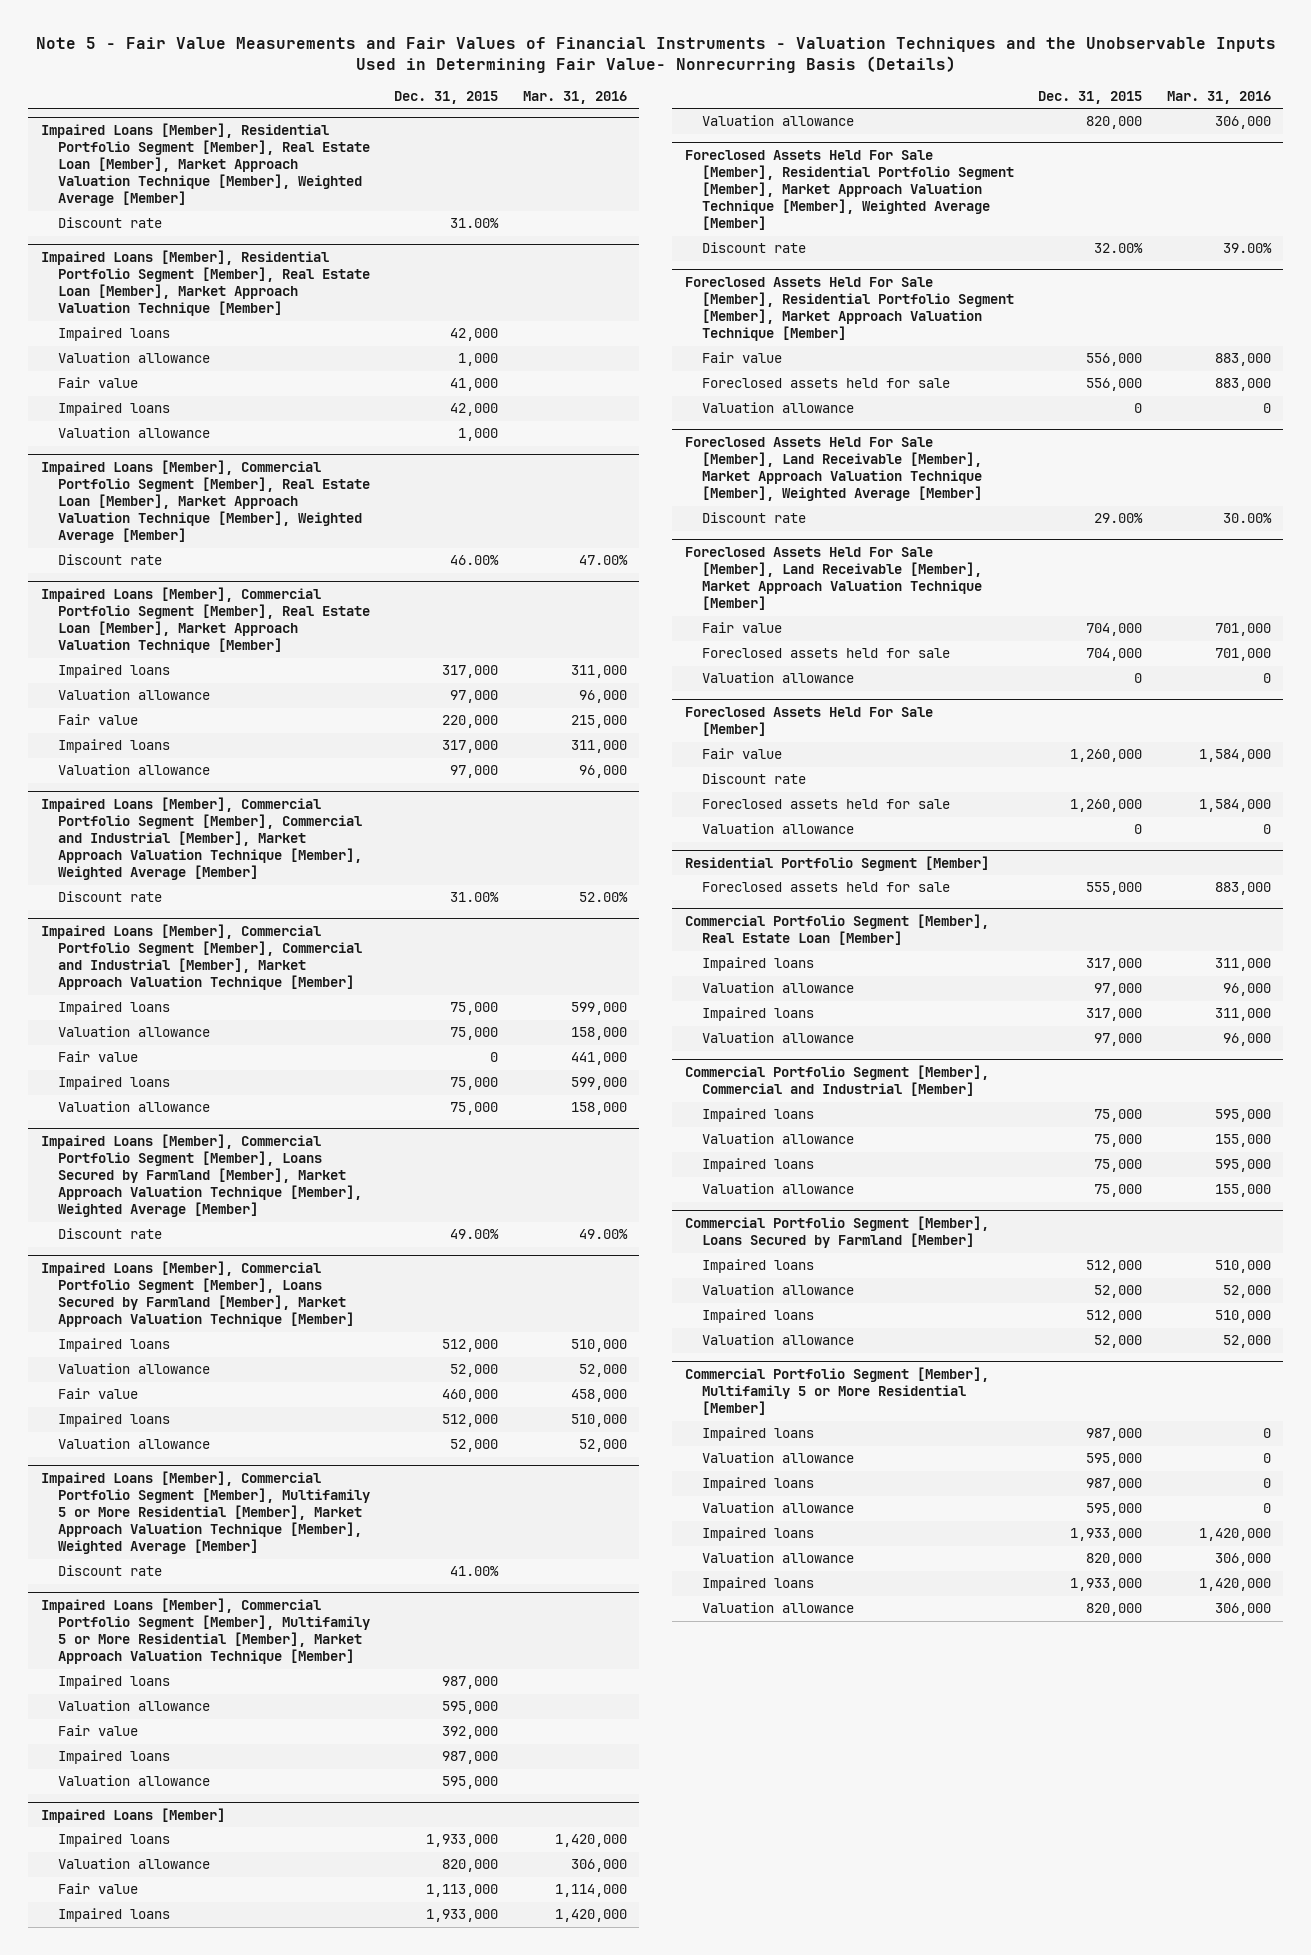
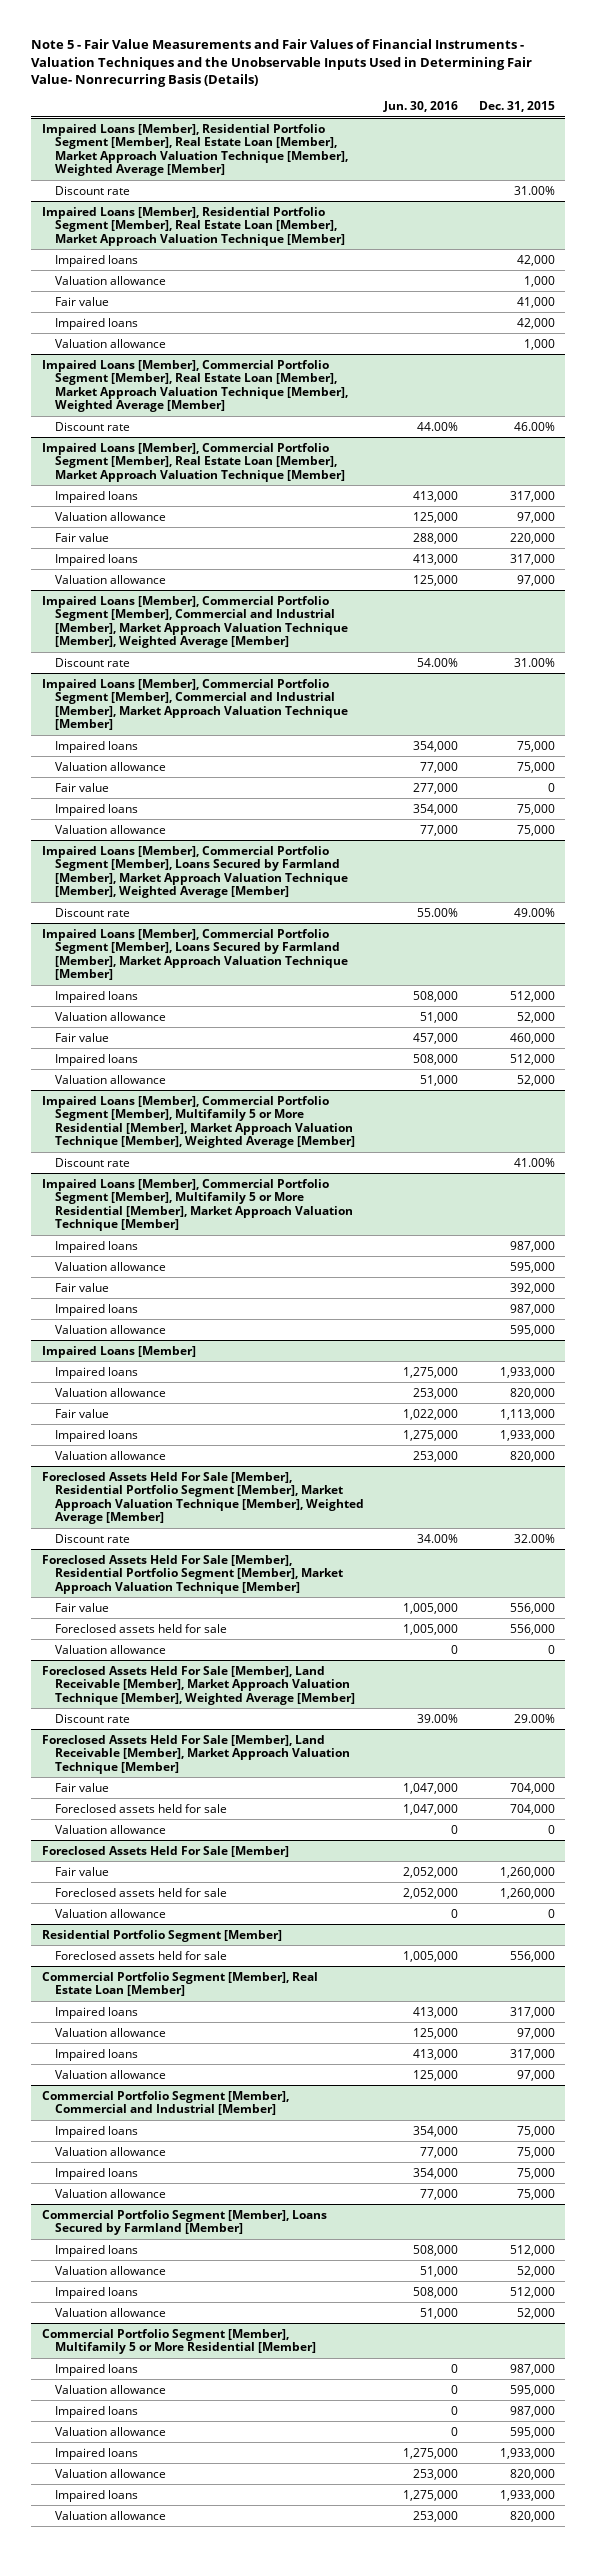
[522,90,627,104] Mar. 31, 2016 -> none
none -> [383,100,459,112] Jun. 30, 2016
[701,773,806,785] Discount rate -> none
[1086,882,1143,896] 555,000 -> [509,1950,555,1962] 556,000

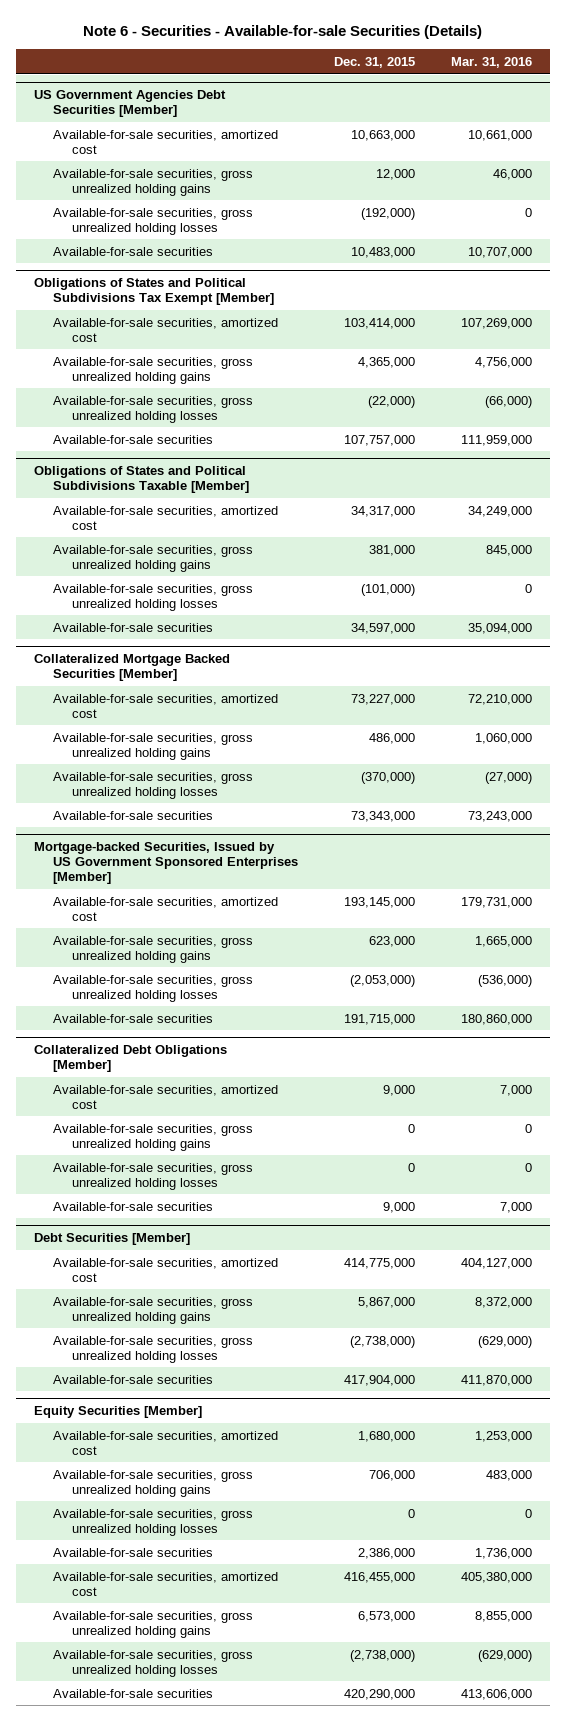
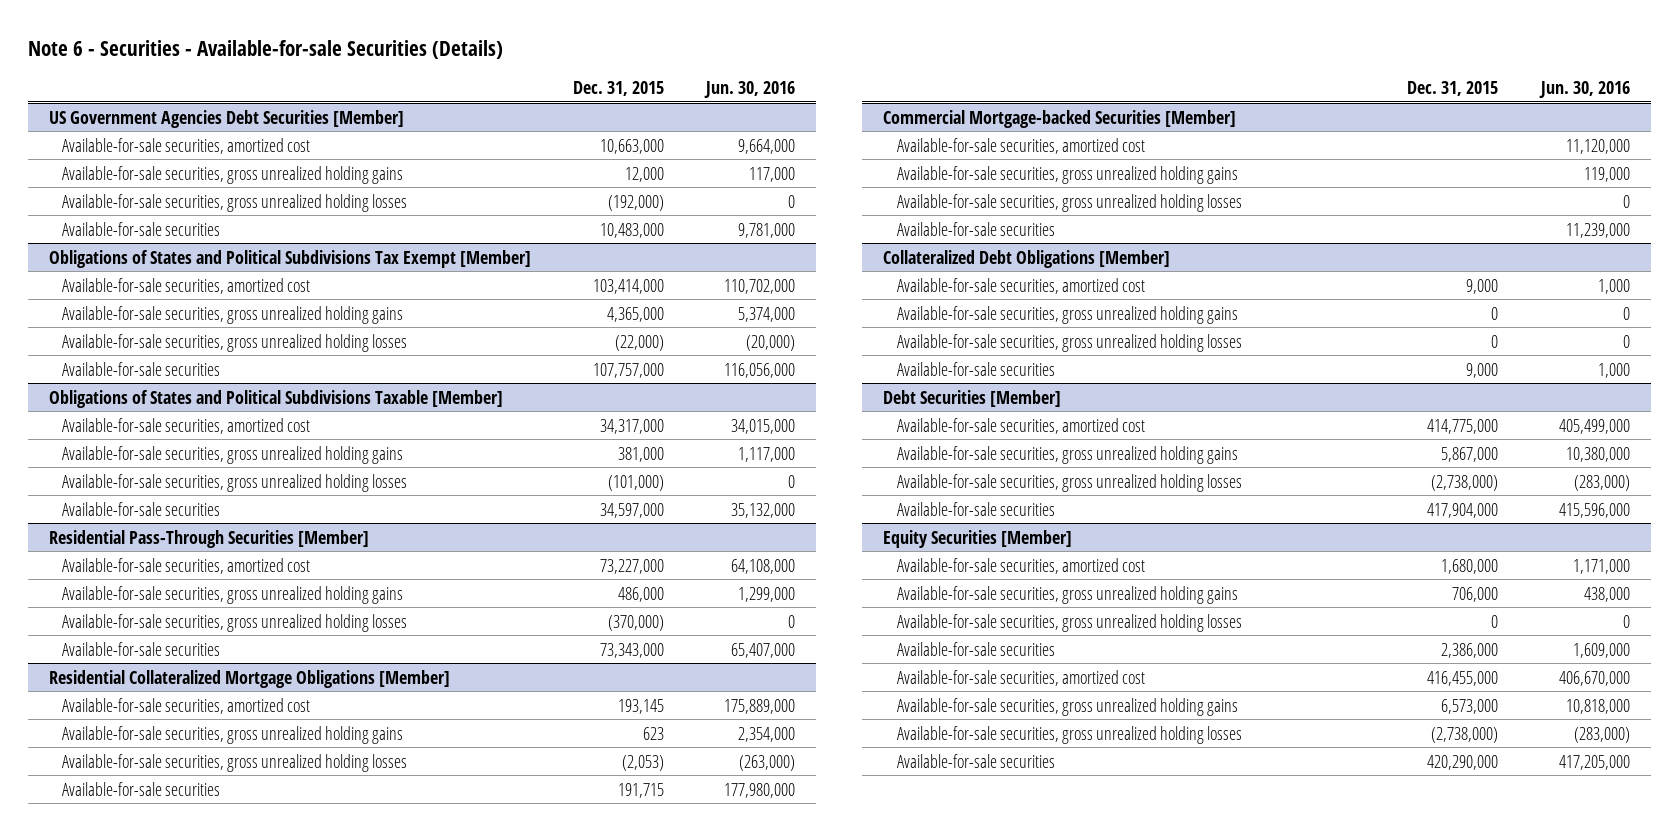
[451,56,533,68] Mar. 31, 2016 -> none
none -> [704,81,796,99] Jun. 30, 2016
[34,654,231,681] Collateralized Mortgage Backed Securities [Member] -> none
none -> [48,529,369,548] Residential Pass-Through Securities [Member]
[34,842,299,884] Mortgage-backed Securities, Issued by US Government Sponsored Enterprises [Member] -> none
none -> [48,669,450,688] Residential Collateralized Mortgage Obligations [Member]
[344,896,416,908] 193,145,000 -> [618,698,665,714] 193,145
[369,935,416,947] 623,000 -> [643,726,665,740] 623
[350,974,416,987] (2,053,000) -> [622,754,665,771] (2,053)
[344,1013,416,1025] 191,715,000 -> [618,782,665,798] 191,715
none -> [882,109,1236,128] Commercial Mortgage-backed Securities [Member]
none -> [896,137,1145,154] Available-for-sale securities, amortized cost
none -> [896,165,1238,184] Available-for-sale securities, gross unrealized holding gains
none -> [896,193,1242,212] Available-for-sale securities, gross unrealized holding losses
none -> [896,221,1055,236] Available-for-sale securities

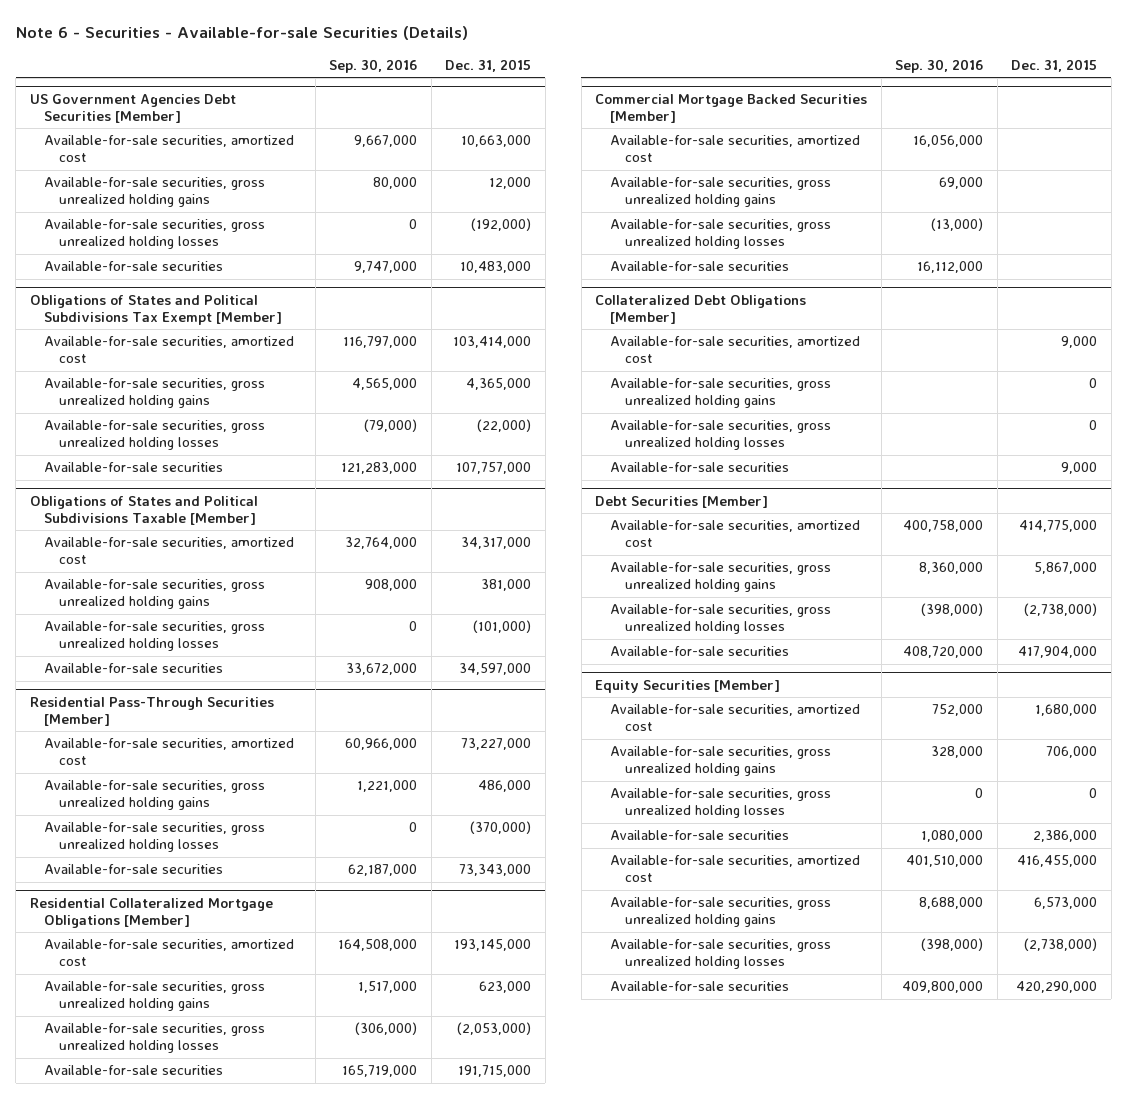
[704,81,796,99] Jun. 30, 2016 -> none
none -> [329,58,418,73] Sep. 30, 2016
[618,698,665,714] 193,145 -> [454,939,532,952] 193,145,000
[643,726,665,740] 623 -> [479,981,532,994] 623,000
[622,754,665,771] (2,053) -> [457,1022,532,1036] (2,053,000)
[618,782,665,798] 191,715 -> [458,1065,532,1078] 191,715,000
[882,109,1236,128] Commercial Mortgage-backed Securities [Member] -> [595,93,868,124] Commercial Mortgage Backed Securities [Member]

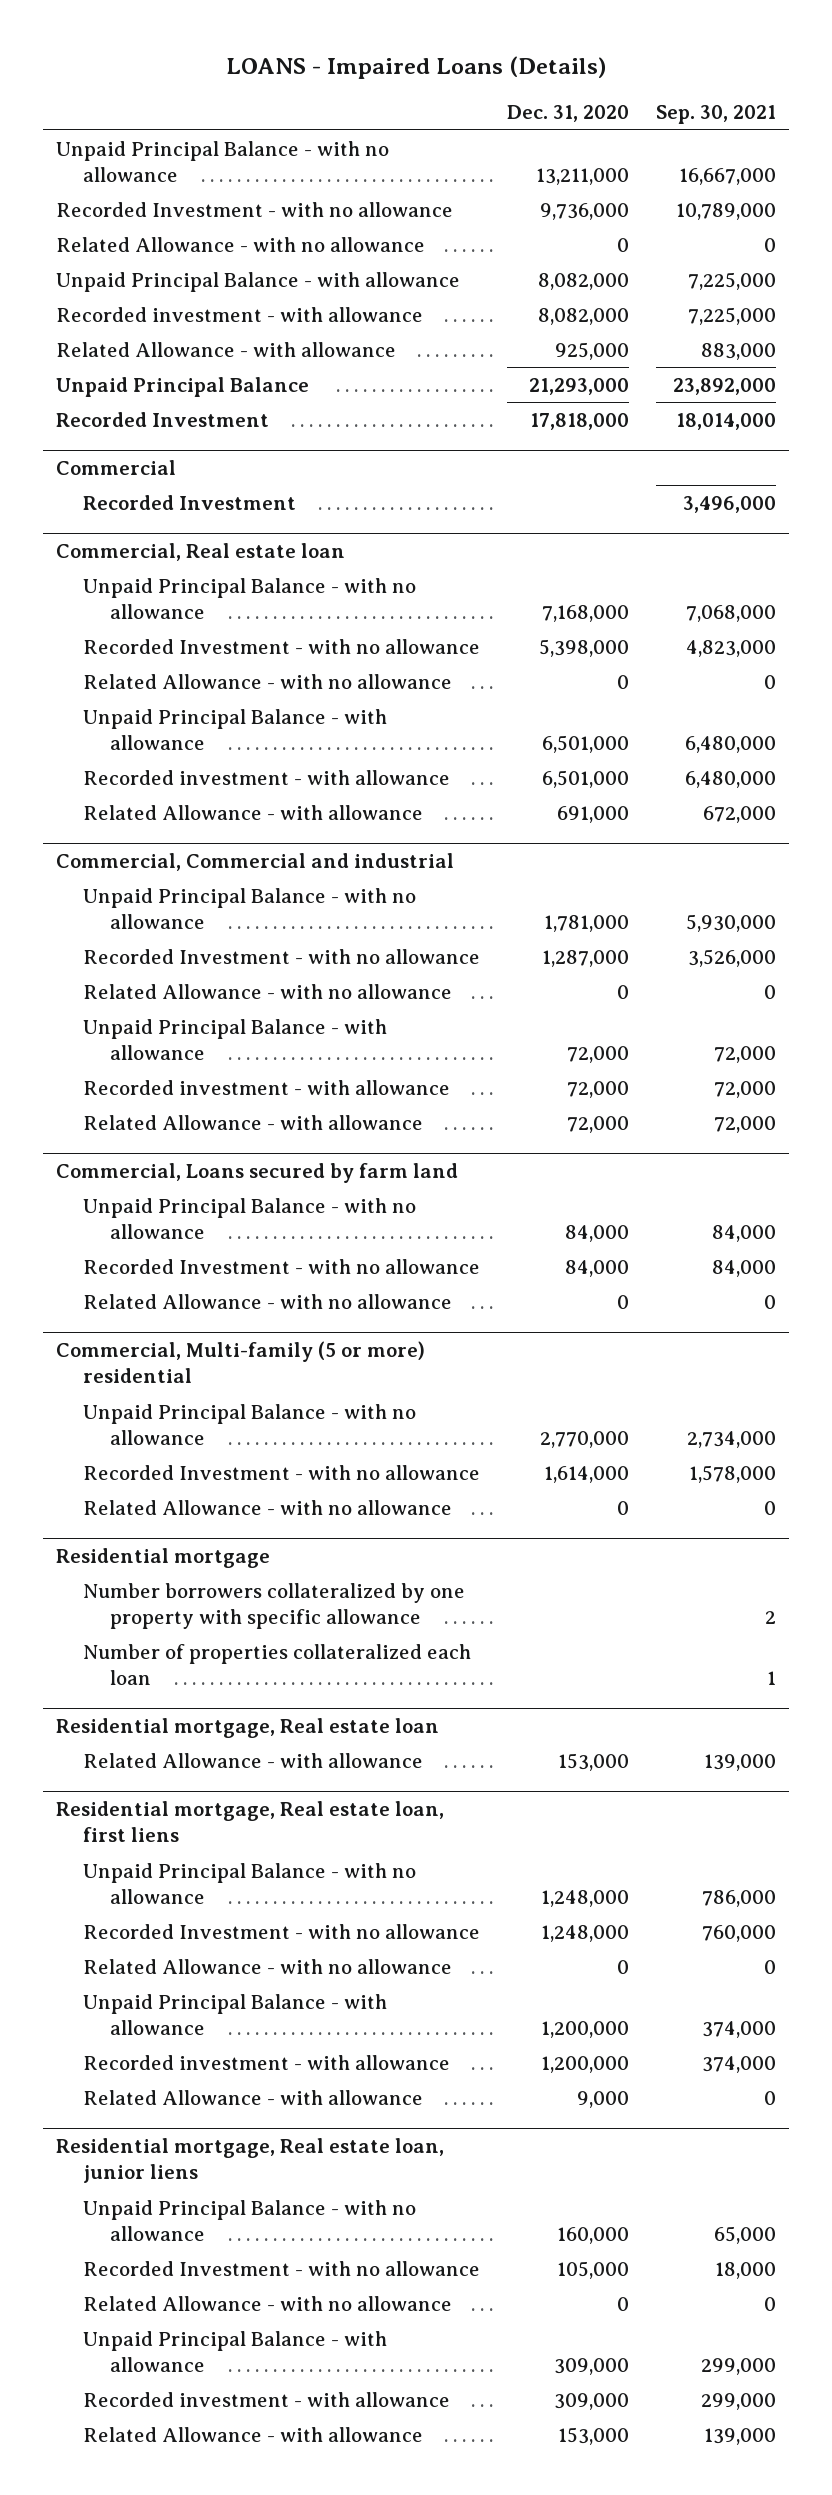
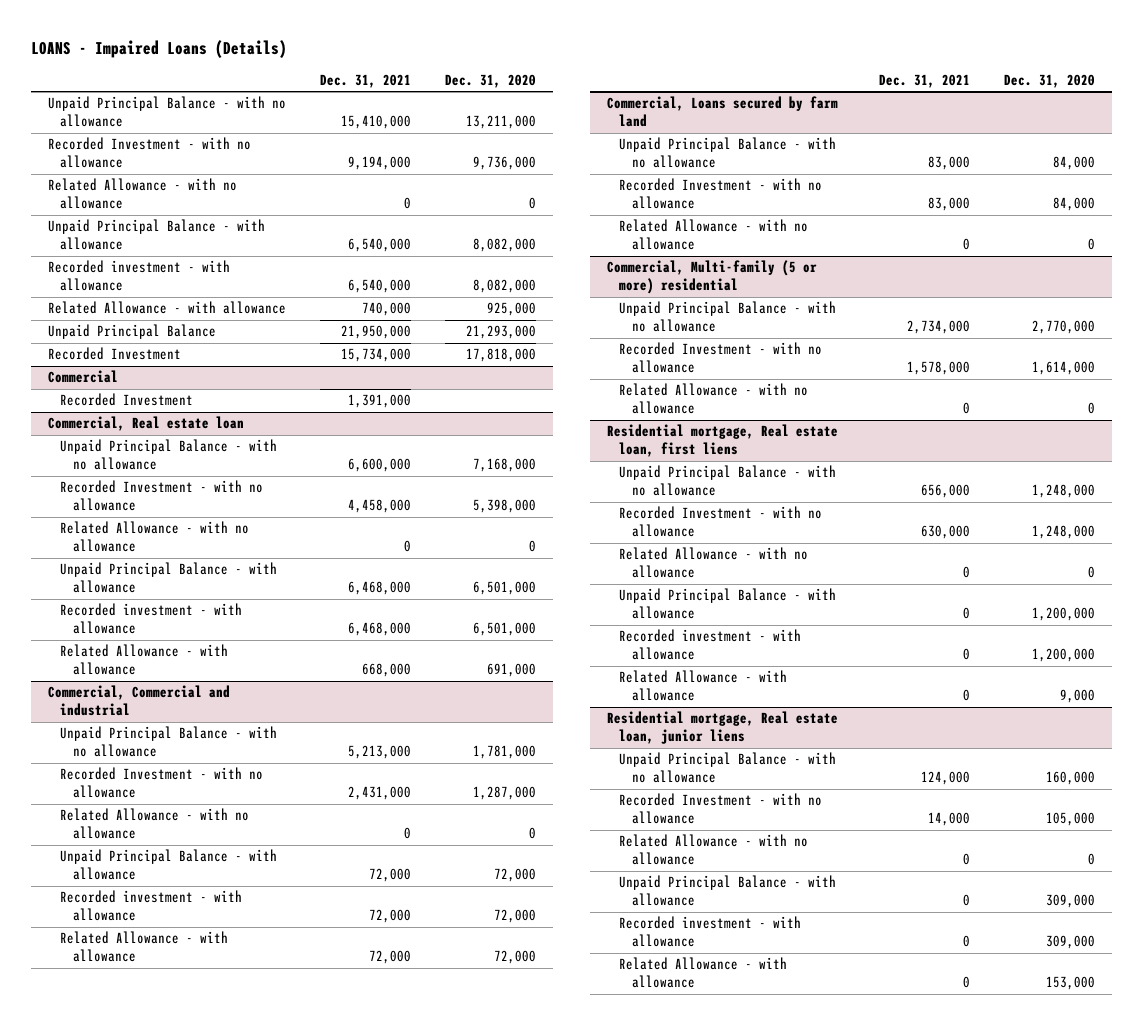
[655,104,776,124] Sep. 30, 2021 -> none
none -> [320,73,412,88] Dec. 31, 2021
[56,1547,271,1568] Residential mortgage -> none
[82,1582,465,1629] Number borrowers collateralized by one property with specific allowance -> none
[82,1643,471,1685] Number of properties collateralized each loan -> none
[56,1717,440,1738] Residential mortgage, Real estate loan -> none
[82,1752,423,1768] Related Allowance - with allowance -> none

